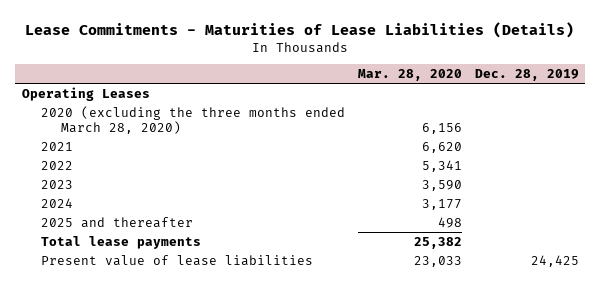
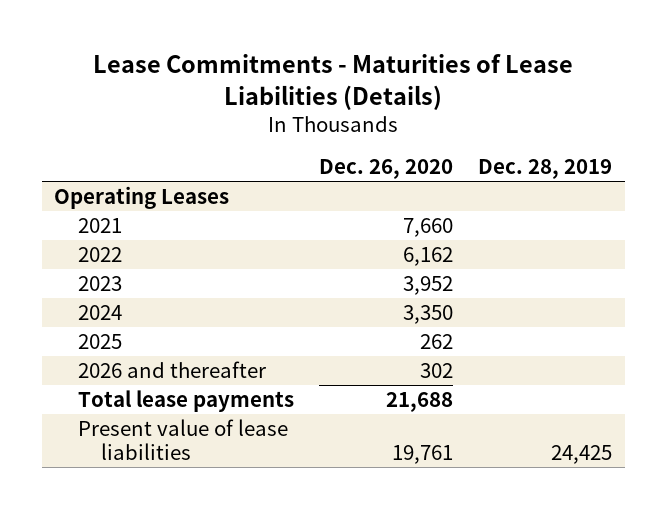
[358,69,463,82] Mar. 28, 2020 -> none
none -> [319,159,454,180] Dec. 26, 2020
[41,106,346,134] 2020 (excluding the three months ended March 28, 2020) -> none
none -> [77,333,122,349] 2025
[41,217,194,229] 2025 and thereafter -> [77,360,266,378] 2026 and thereafter

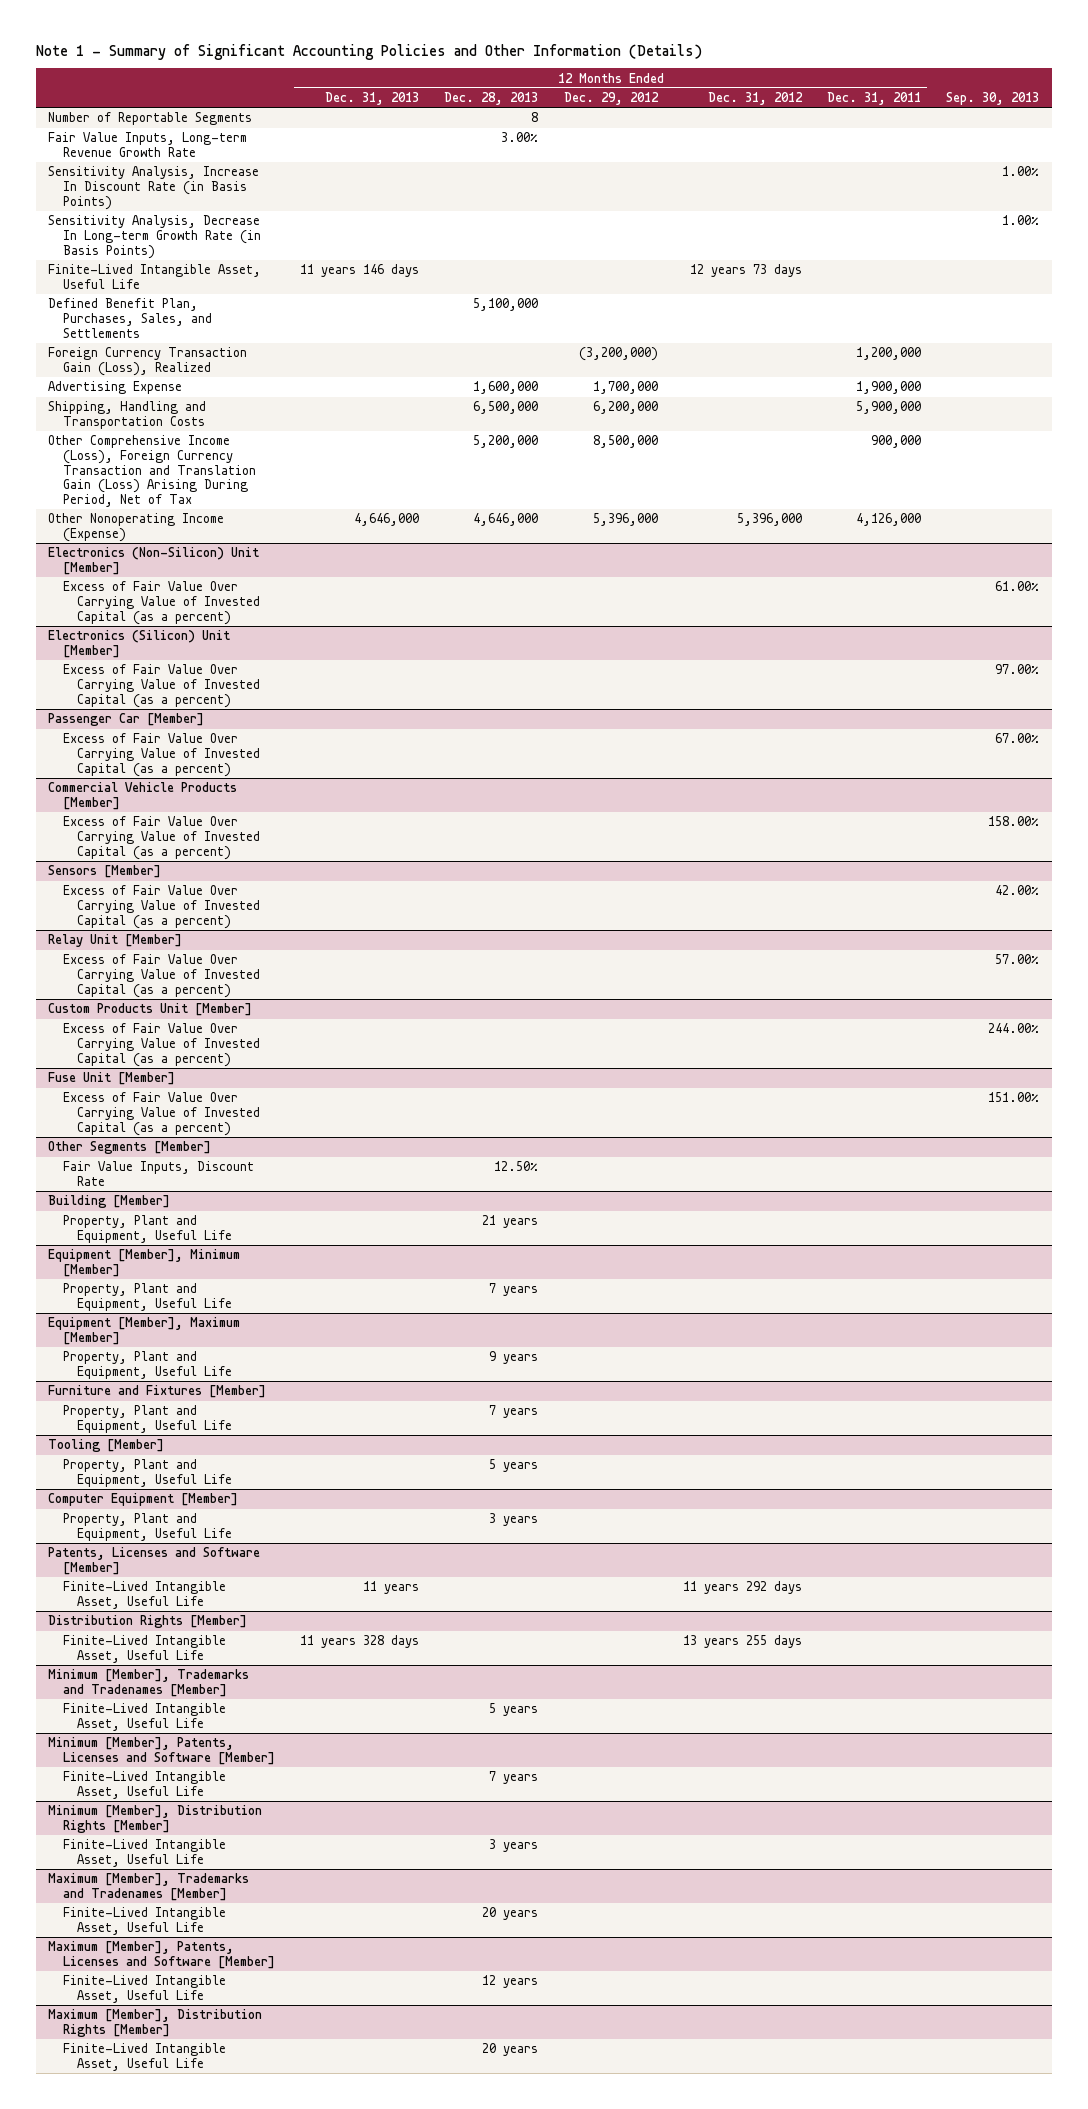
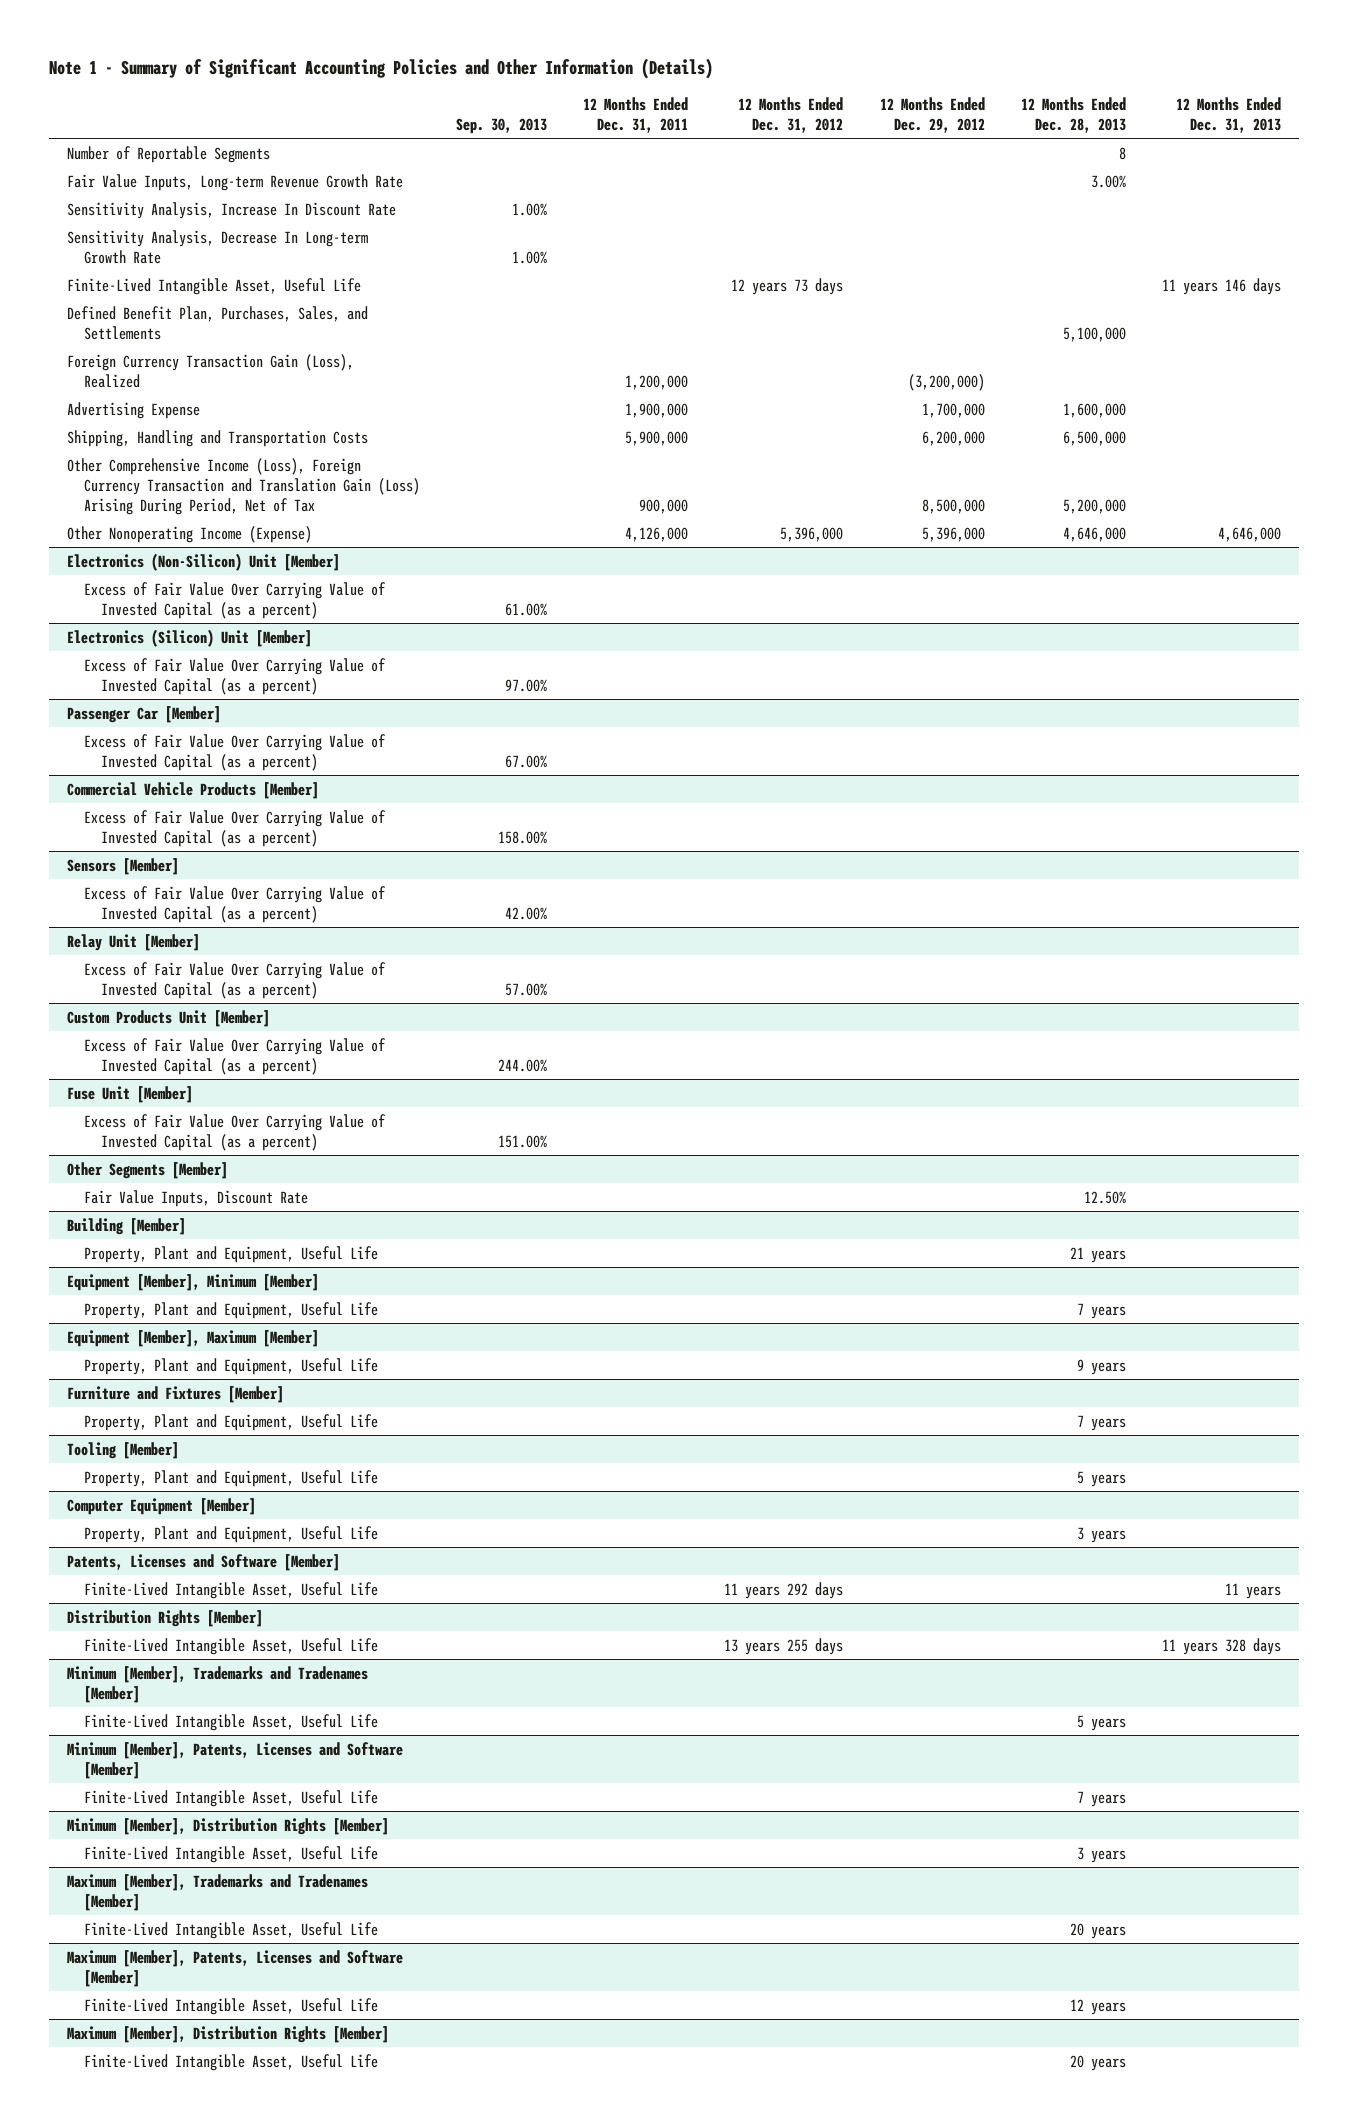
[48,166,260,210] Sensitivity Analysis, Increase In Discount Rate (in Basis Points) -> [66,201,396,219] Sensitivity Analysis, Increase In Discount Rate
[48,215,261,259] Sensitivity Analysis, Decrease In Long-term Growth Rate (in Basis Points) -> [66,229,368,264] Sensitivity Analysis, Decrease In Long-term Growth Rate

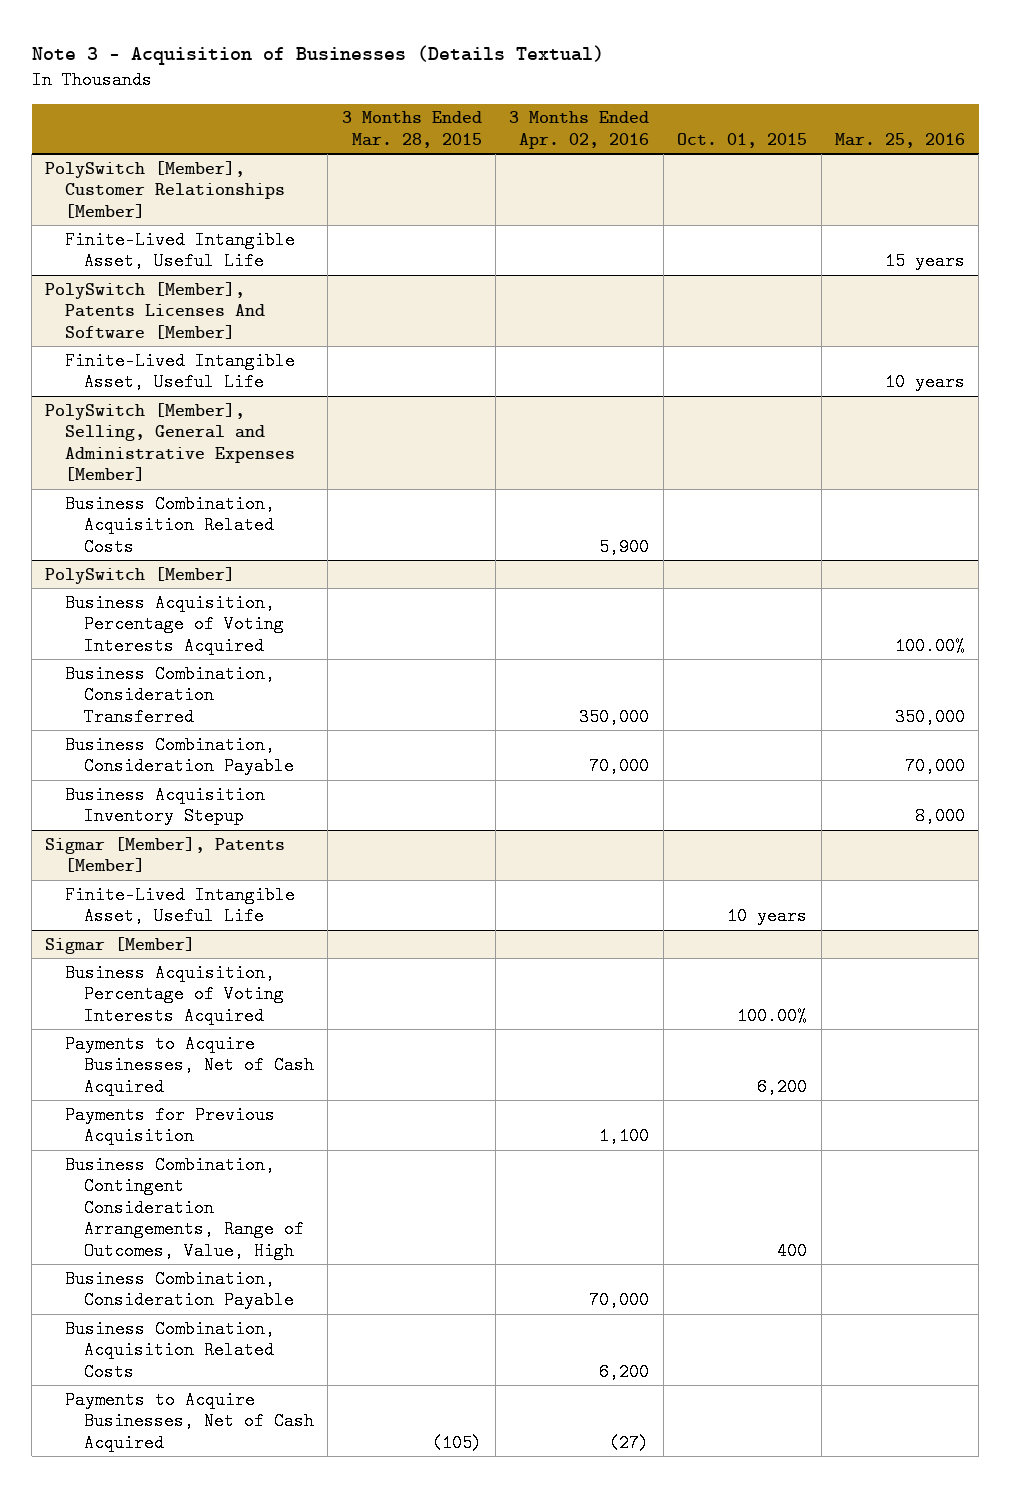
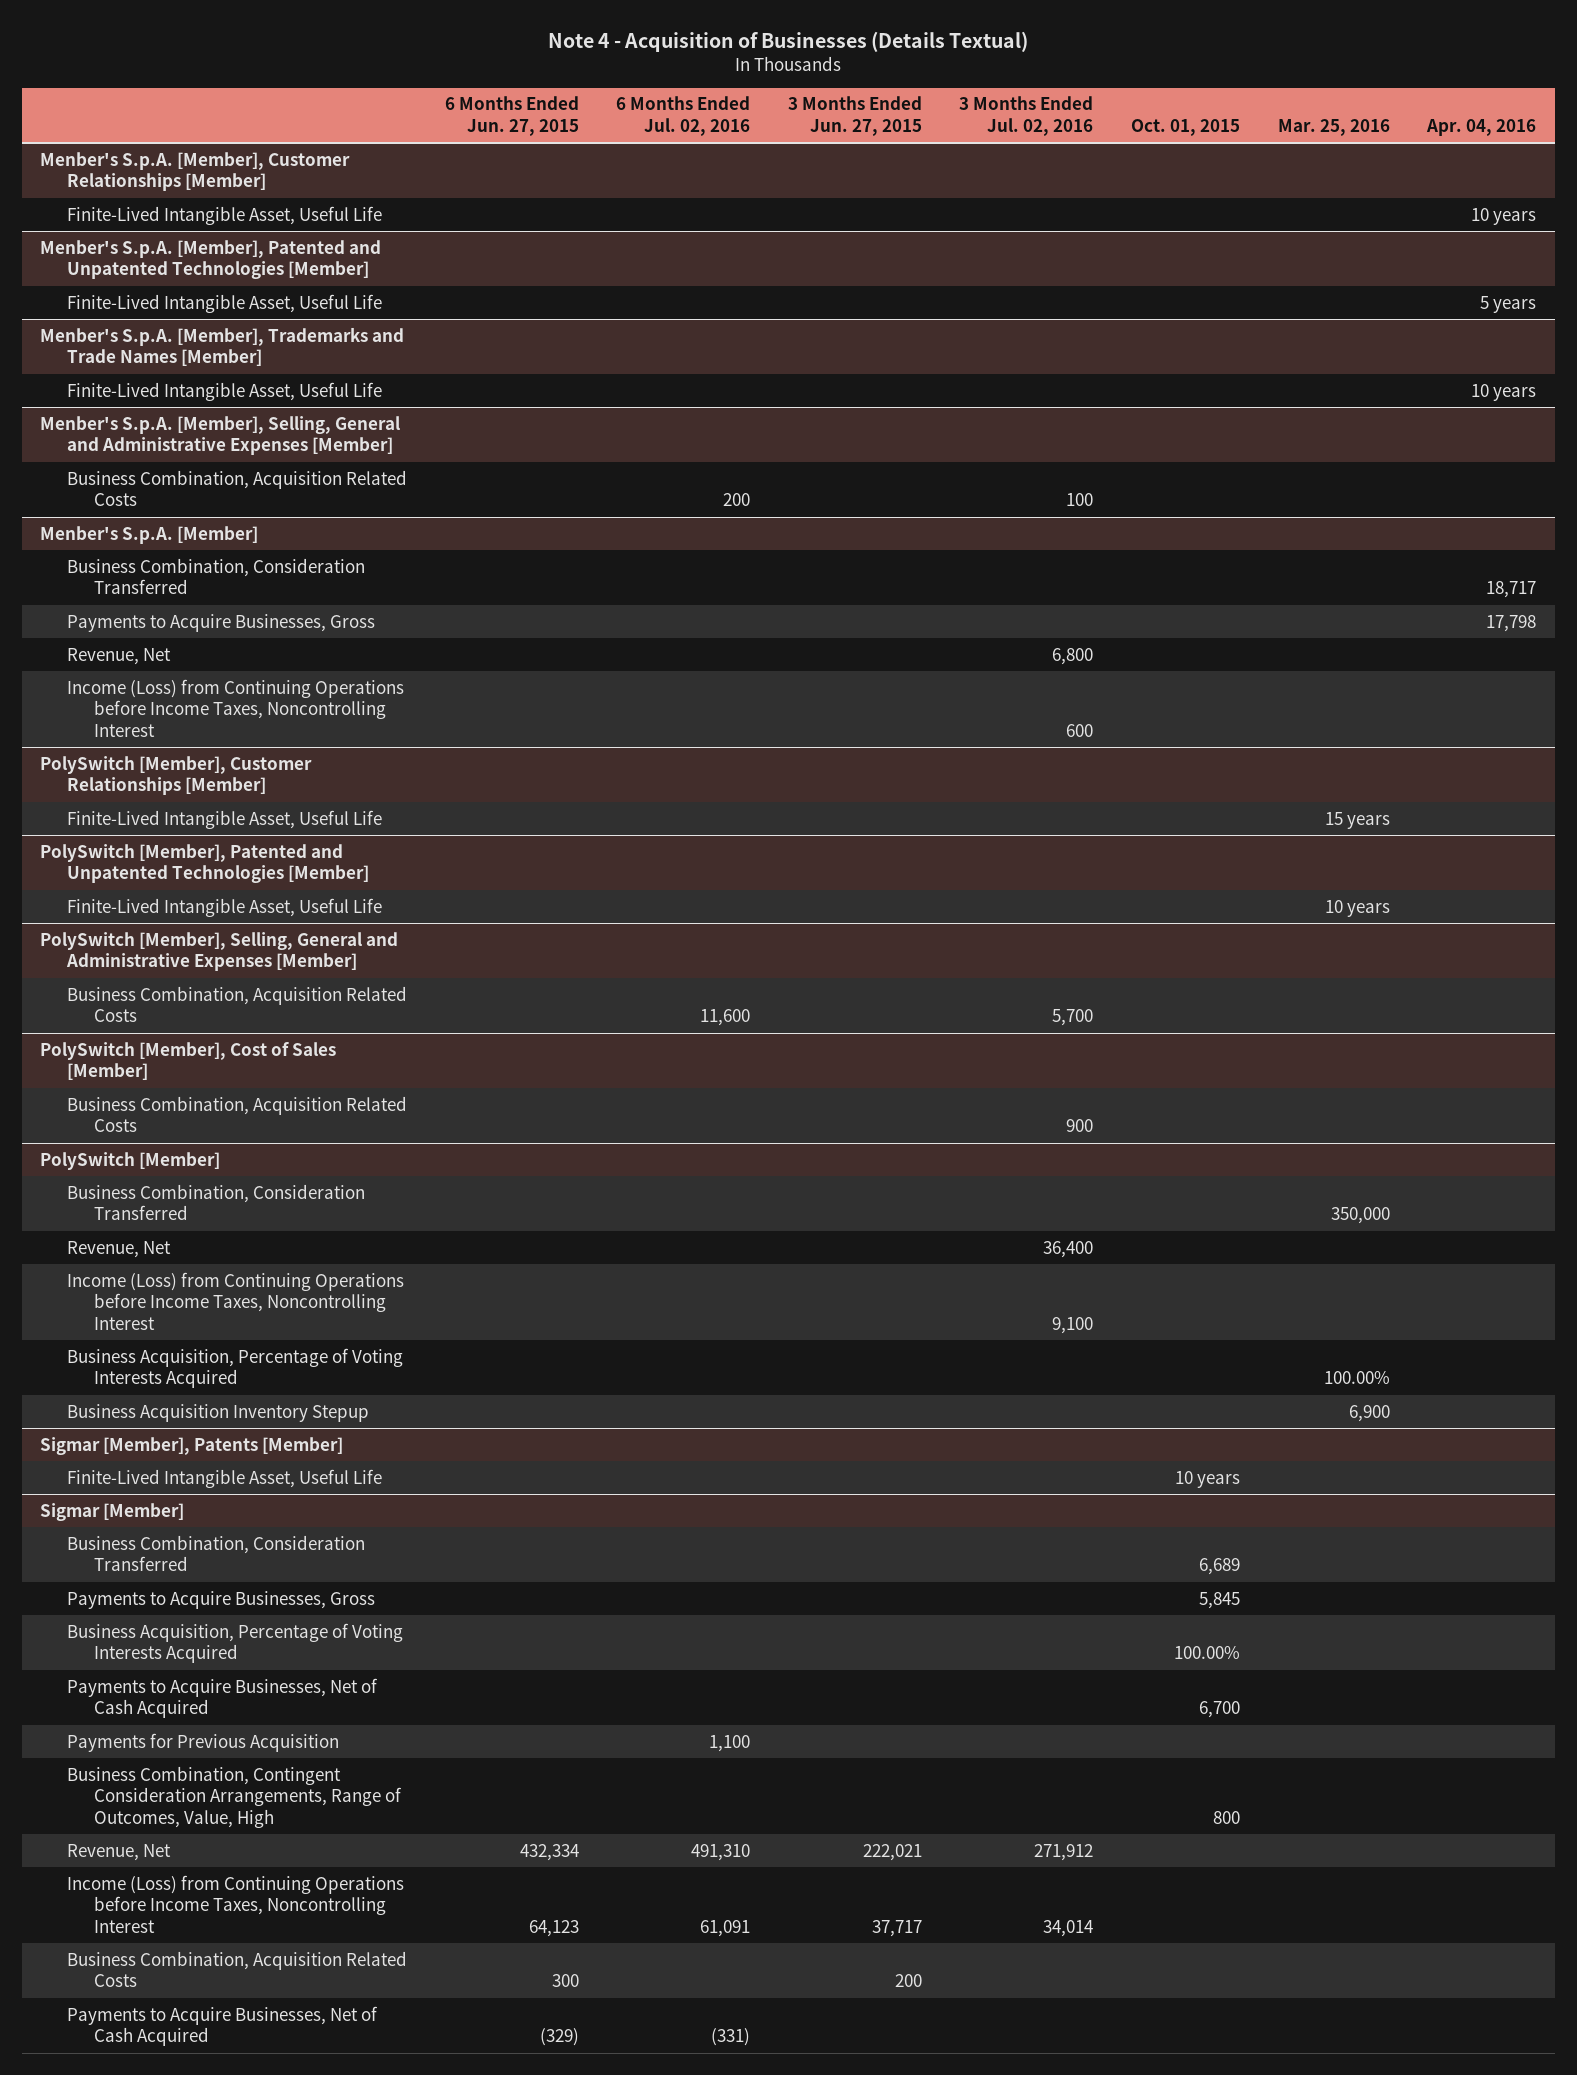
[31,45,604,66] Note 3 - Acquisition of Businesses (Details Textual) -> [548,30,1029,52] Note 4 - Acquisition of Businesses (Details Textual)
[341,111,482,148] 3 Months Ended Mar. 28, 2015 -> none
[509,111,650,149] 3 Months Ended Apr. 02, 2016 -> none
none -> [444,96,579,136] 6 Months Ended Jun. 27, 2015
none -> [616,96,751,136] 6 Months Ended Jul. 02, 2016
none -> [787,96,922,136] 3 Months Ended Jun. 27, 2015
none -> [959,96,1094,136] 3 Months Ended Jul. 02, 2016
none -> [1426,118,1537,136] Apr. 04, 2016
none -> [40,151,351,192] Menber's S.p.A. [Member], Customer Relationships [Member]
none -> [67,205,383,225] Finite-Lived Intangible Asset, Useful Life
none -> [40,239,382,280] Menber's S.p.A. [Member], Patented and Unpatented Technologies [Member]
none -> [67,293,383,313] Finite-Lived Intangible Asset, Useful Life
none -> [40,326,405,367] Menber's S.p.A. [Member], Trademarks and Trade Names [Member]
none -> [67,381,383,401] Finite-Lived Intangible Asset, Useful Life
none -> [40,415,401,456] Menber's S.p.A. [Member], Selling, General and Administrative Expenses [Member]
none -> [67,469,408,507] Business Combination, Acquisition Related Costs
none -> [40,525,259,544] Menber's S.p.A. [Member]
none -> [67,557,366,595] Business Combination, Consideration Transferred
none -> [67,613,376,632] Payments to Acquire Businesses, Gross
none -> [67,647,172,665] Revenue, Net
none -> [67,678,405,737] Income (Loss) from Continuing Operations before Income Taxes, Noncontrolling Interest
[45,281,265,339] PolySwitch [Member], Patents Licenses And Software [Member] -> [40,843,370,884] PolySwitch [Member], Patented and Unpatented Technologies [Member]
none -> [40,1041,337,1081] PolySwitch [Member], Cost of Sales [Member]
none -> [67,1095,408,1133] Business Combination, Acquisition Related Costs
[64,735,294,776] Business Combination, Consideration Payable -> none
none -> [67,1240,172,1258] Revenue, Net
none -> [67,1271,405,1330] Income (Loss) from Continuing Operations before Income Taxes, Noncontrolling Interest
[64,593,284,655] Business Acquisition, Percentage of Voting Interests Acquired -> [67,1347,404,1389] Business Acquisition, Percentage of Voting Interests Acquired
[915,807,966,826] 8,000 -> [1348,1404,1390,1422] 6,900
none -> [67,1534,366,1572] Business Combination, Consideration Transferred
none -> [67,1590,376,1609] Payments to Acquire Businesses, Gross
[757,1077,808,1096] 6,200 -> [1199,1701,1241,1719] 6,700
[64,1269,294,1310] Business Combination, Consideration Payable -> none
[777,1241,808,1260] 400 -> [1213,1810,1241,1824] 800
none -> [67,1843,172,1861] Revenue, Net
none -> [67,1874,405,1933] Income (Loss) from Continuing Operations before Income Taxes, Noncontrolling Interest

